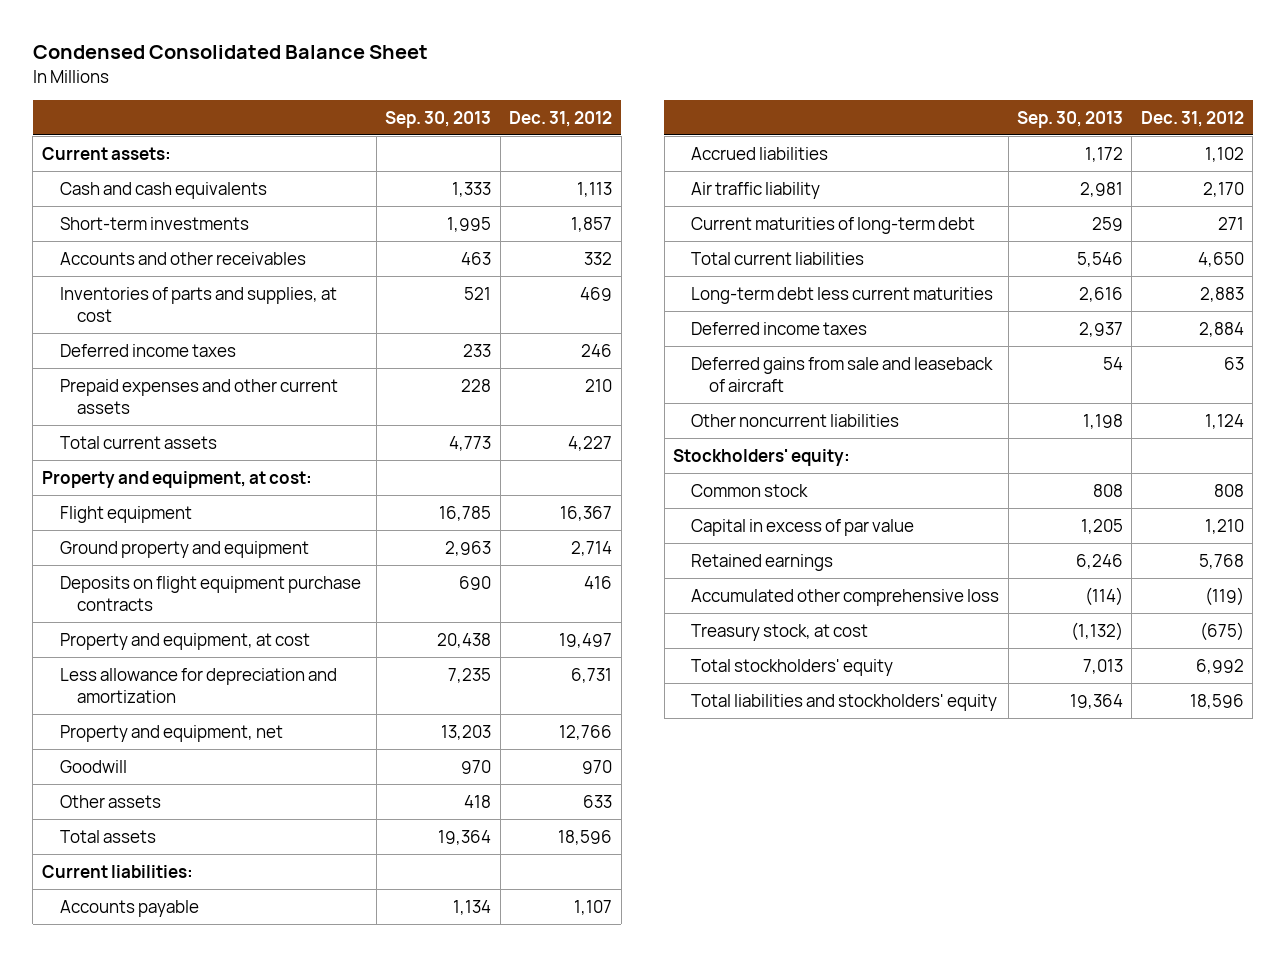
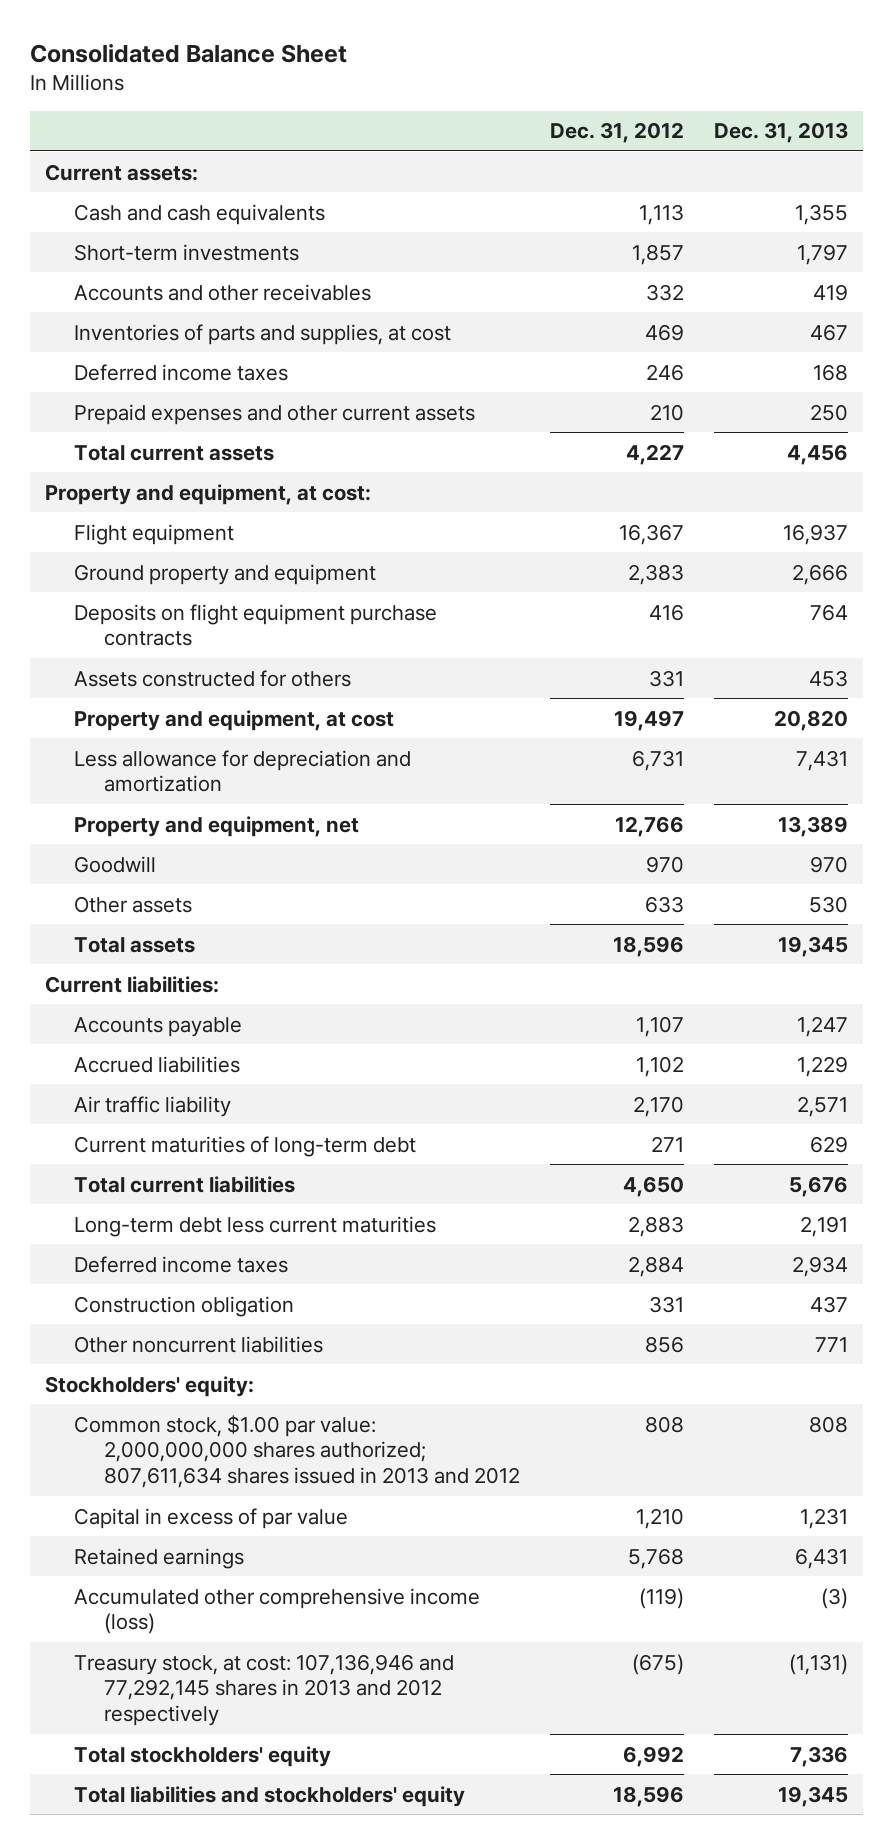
[32,45,428,60] Condensed Consolidated Balance Sheet -> [29,43,347,63] Consolidated Balance Sheet
[385,110,492,128] Sep. 30, 2013 -> none
none -> [713,122,848,144] Dec. 31, 2013
[571,540,613,556] 2,714 -> [627,563,684,585] 2,383
none -> [74,669,352,687] Assets constructed for others
[691,356,994,392] Deferred gains from sale and leaseback of aircraft -> none
none -> [74,1295,295,1317] Construction obligation
[1204,413,1244,429] 1,124 -> [644,1335,684,1353] 856
[691,483,809,497] Common stock -> [74,1414,520,1488] Common stock, $1.00 par value: 2,000,000,000 shares authorized; 807,611,634 shares issued in 2013 and 2012
[691,588,1000,606] Accumulated other comprehensive loss -> [74,1587,481,1635] Accumulated other comprehensive income (loss)
[691,623,869,641] Treasury stock, at cost -> [74,1653,455,1726] Treasury stock, at cost: 107,136,946 and 77,292,145 shares in 2013 and 2012 respectively

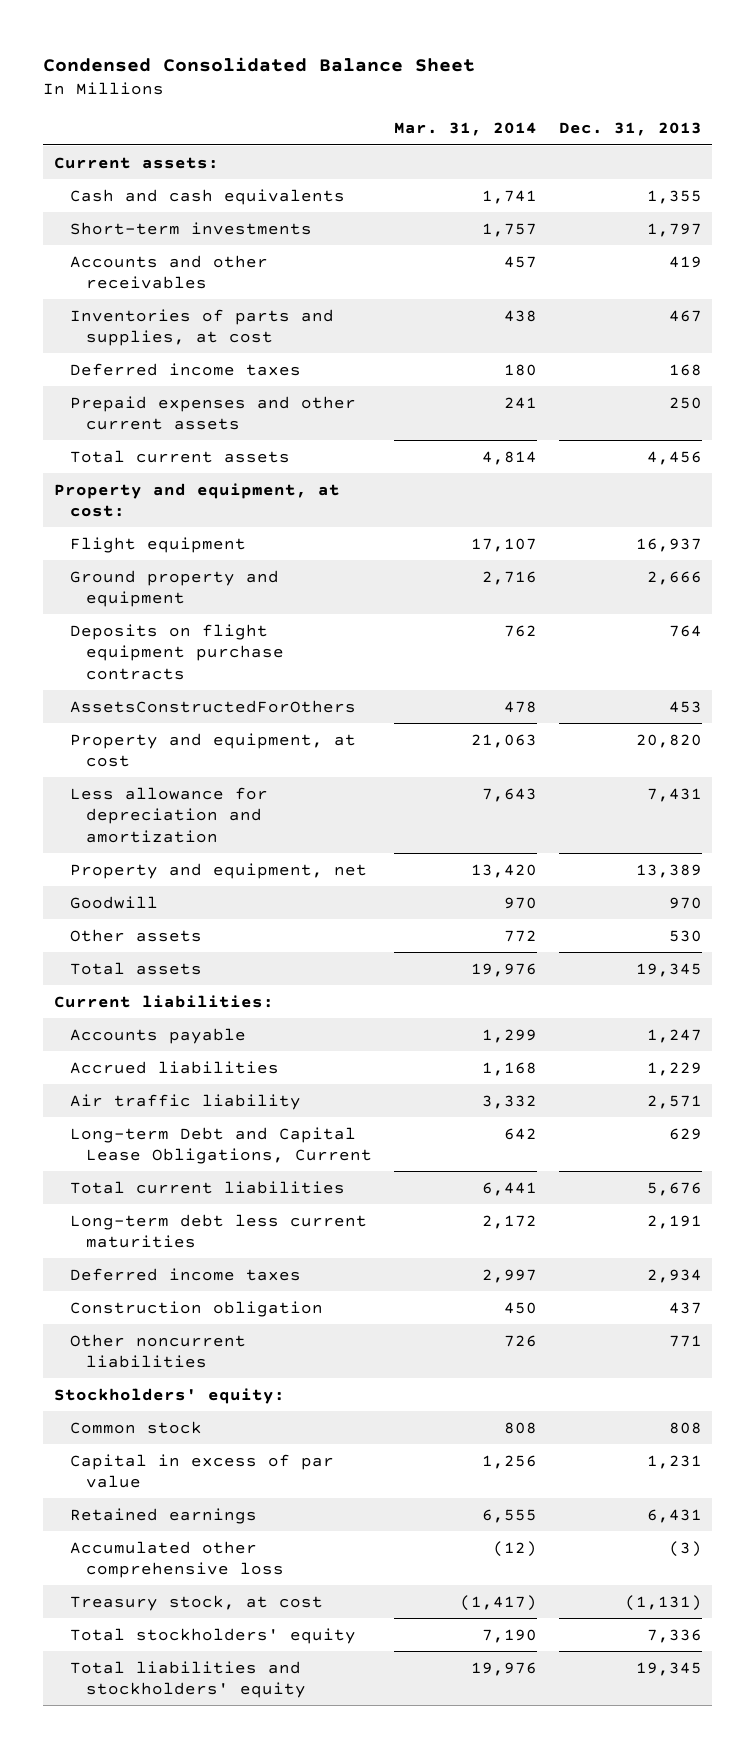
[29,43,347,63] Consolidated Balance Sheet -> [43,56,476,72] Condensed Consolidated Balance Sheet
[549,122,684,144] Dec. 31, 2012 -> none
none -> [393,122,537,137] Mar. 31, 2014
[74,669,352,687] Assets constructed for others -> [70,699,357,713] AssetsConstructedForOthers
[74,1135,417,1157] Current maturities of long-term debt -> [70,1126,373,1165] Long-term Debt and Capital Lease Obligations, Current
[74,1414,520,1488] Common stock, $1.00 par value: 2,000,000,000 shares authorized; 807,611,634 shares issued in 2013 and 2012 -> [70,1420,203,1434] Common stock
[74,1587,481,1635] Accumulated other comprehensive income (loss) -> [70,1540,285,1579] Accumulated other comprehensive loss
[74,1653,455,1726] Treasury stock, at cost: 107,136,946 and 77,292,145 shares in 2013 and 2012 respectively -> [70,1594,324,1611] Treasury stock, at cost

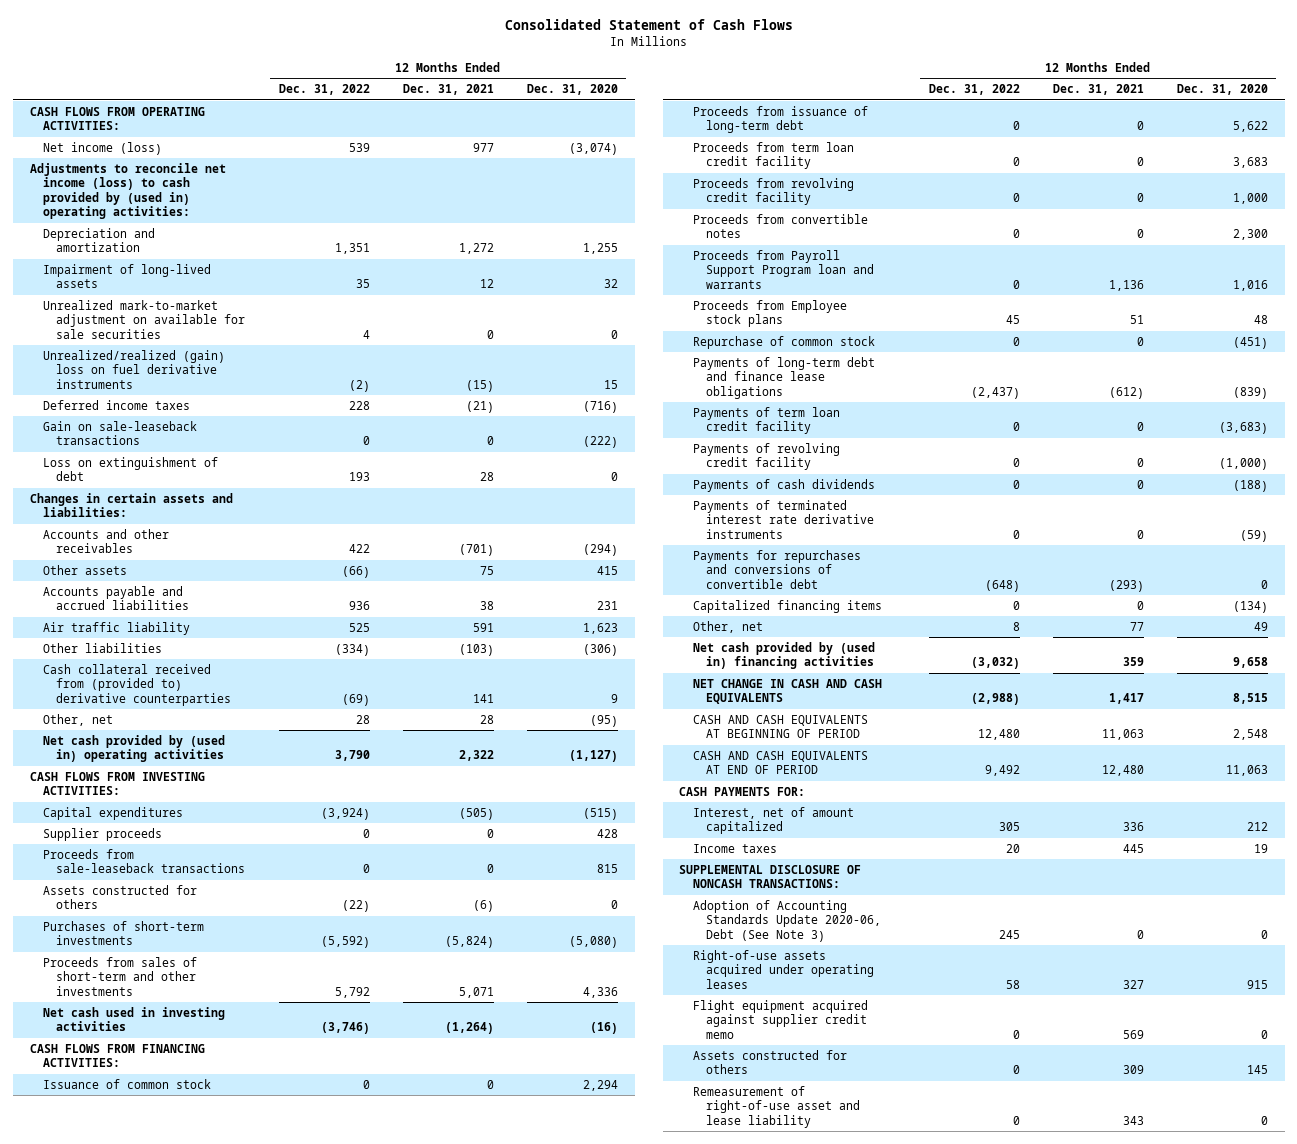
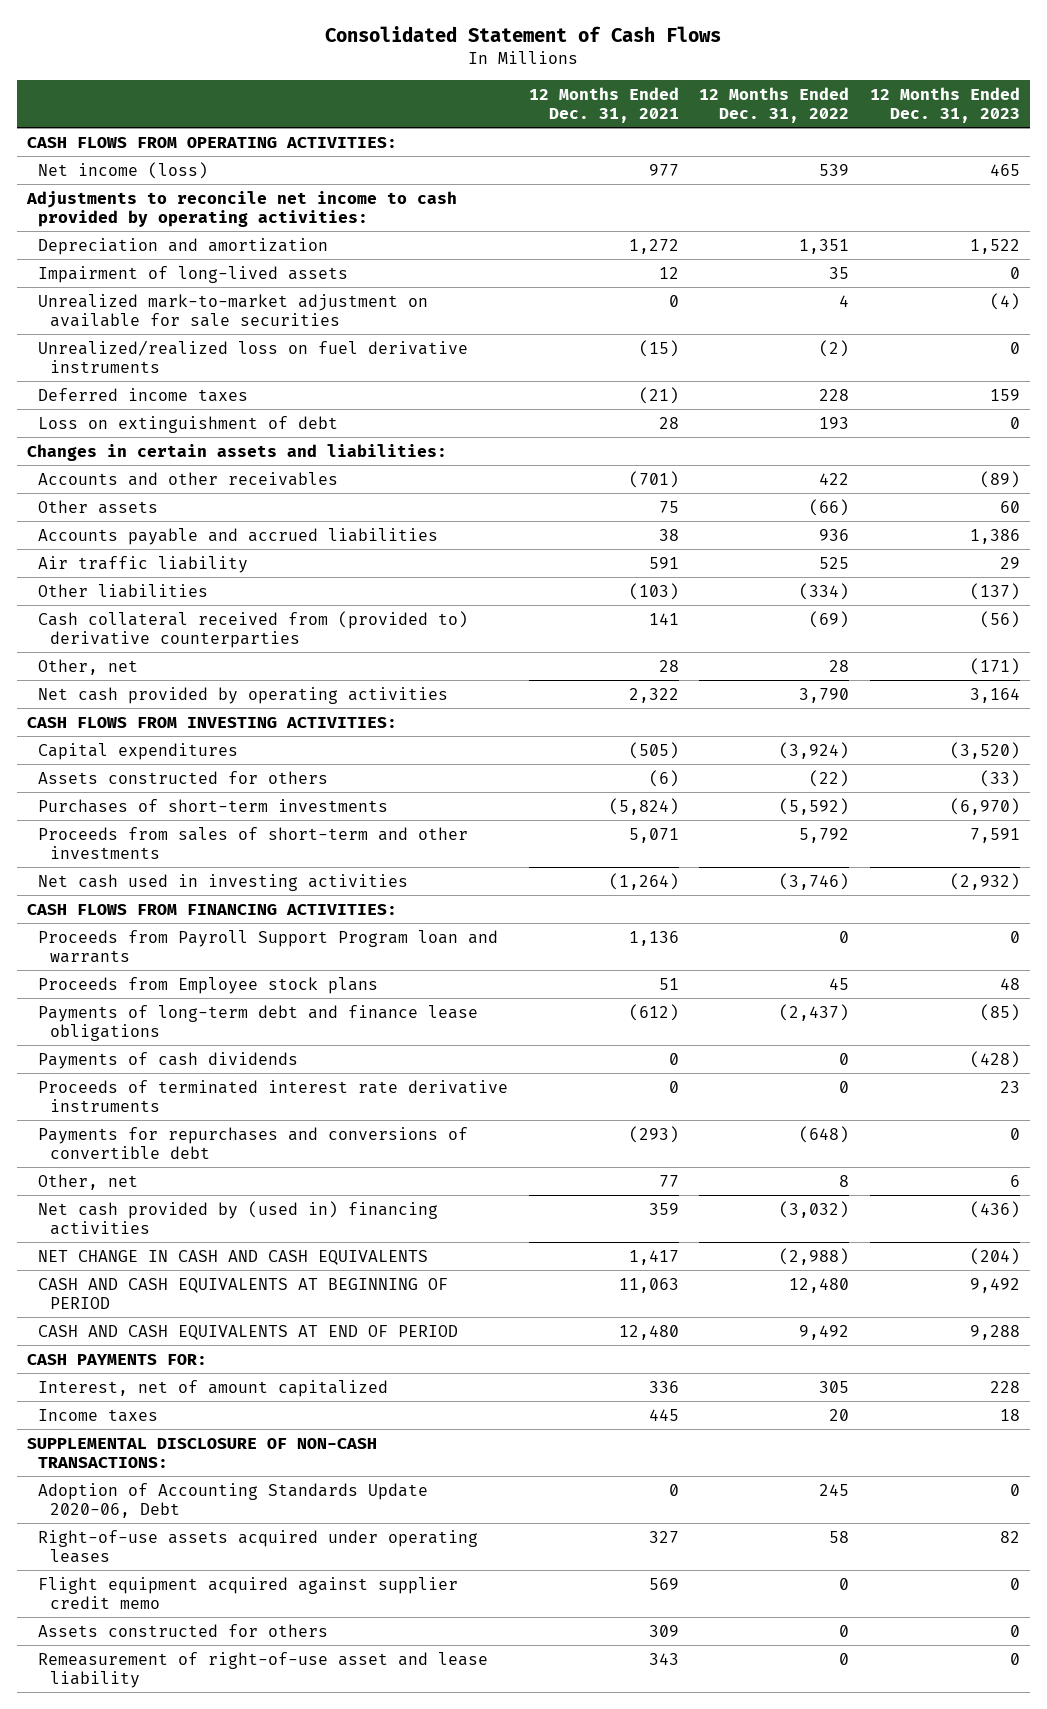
[527,83,619,95] Dec. 31, 2020 -> none
none -> [869,86,1020,123] 12 Months Ended Dec. 31, 2023
[29,162,226,220] Adjustments to reconcile net income (loss) to cash provided by (used in) operating activities: -> [26,190,458,227] Adjustments to reconcile net income to cash provided by operating activities:
[42,349,225,389] Unrealized/realized (gain) loss on fuel derivative instruments -> [38,339,469,373] Unrealized/realized loss on fuel derivative instruments
[42,420,197,446] Gain on sale-leaseback transactions -> none
[42,734,225,763] Net cash provided by (used in) operating activities -> [38,686,449,704] Net cash provided by operating activities
[42,827,162,841] Supplier proceeds -> none
[42,848,246,874] Proceeds from sale-leaseback transactions -> none
[42,1078,211,1089] Issuance of common stock -> none
[692,105,868,134] Proceeds from issuance of long-term debt -> none
[692,141,854,170] Proceeds from term loan credit facility -> none
[692,177,854,206] Proceeds from revolving credit facility -> none
[692,213,868,239] Proceeds from convertible notes -> none
[692,335,875,349] Repurchase of common stock -> none
[692,406,840,435] Payments of term loan credit facility -> none
[692,442,840,471] Payments of revolving credit facility -> none
[692,499,875,539] Payments of terminated interest rate derivative instruments -> [38,1079,509,1112] Proceeds of terminated interest rate derivative instruments
[692,599,882,613] Capitalized financing items -> none
[679,864,862,889] SUPPLEMENTAL DISCLOSURE OF NONCASH TRANSACTIONS: -> [27,1437,378,1468] SUPPLEMENTAL DISCLOSURE OF NON-CASH TRANSACTIONS:
[692,899,882,942] Adoption of Accounting Standards Update 2020-06, Debt (See Note 3) -> [38,1482,429,1518] Adoption of Accounting Standards Update 2020-06, Debt

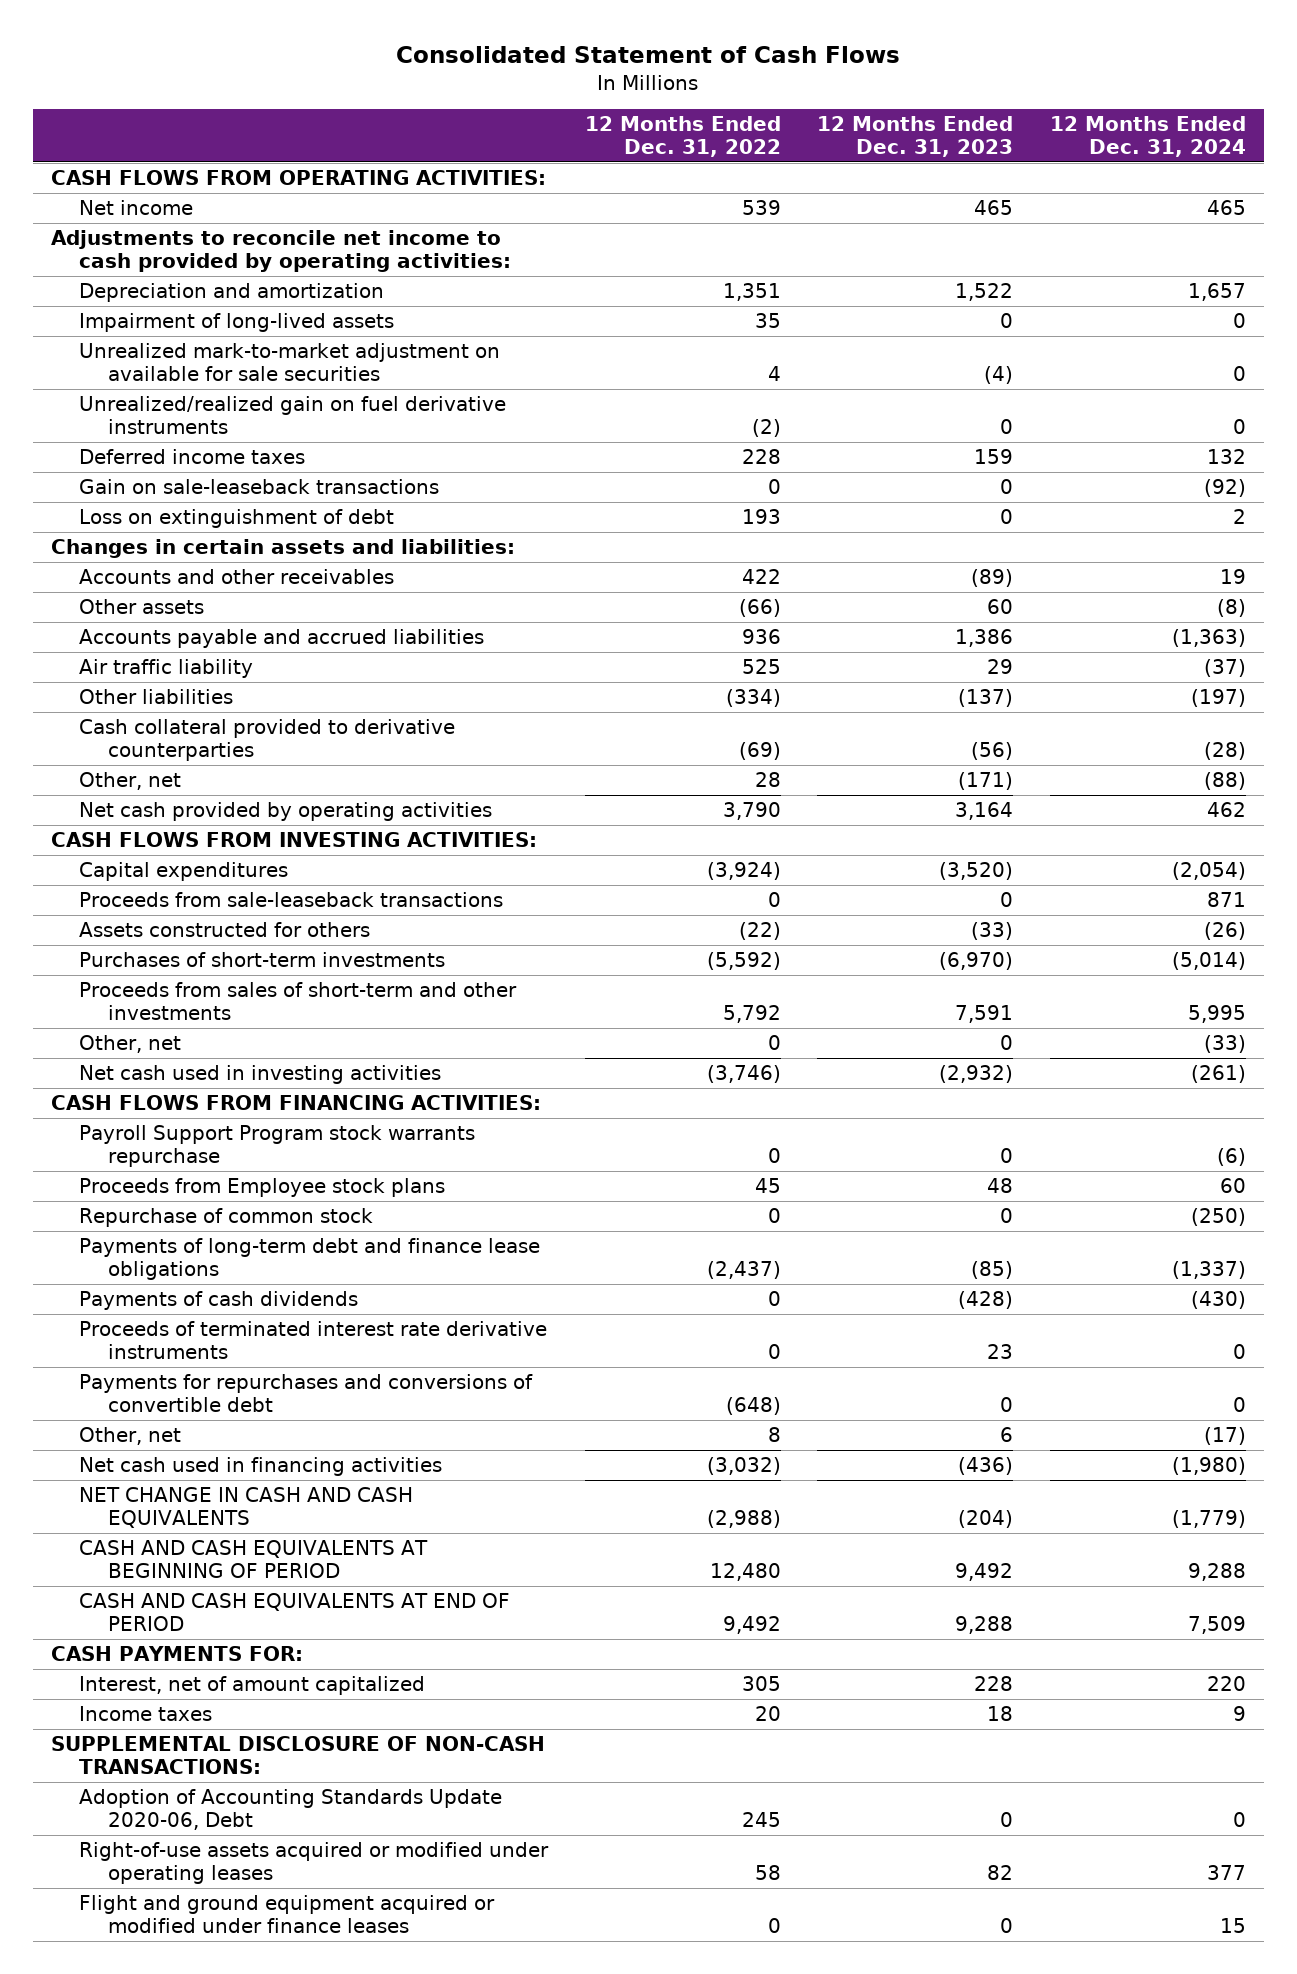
[528,86,679,123] 12 Months Ended Dec. 31, 2021 -> none
none -> [1049,116,1246,157] 12 Months Ended Dec. 31, 2024
[38,161,209,179] Net income (loss) -> [79,200,194,216] Net income
[38,339,469,373] Unrealized/realized loss on fuel derivative instruments -> [79,396,507,434] Unrealized/realized gain on fuel derivative instruments
none -> [79,479,440,495] Gain on sale-leaseback transactions
[38,610,469,648] Cash collateral received from (provided to) derivative counterparties -> [79,719,456,761] Cash collateral provided to derivative counterparties
none -> [79,892,504,908] Proceeds from sale-leaseback transactions
none -> [79,1035,182,1054] Other, net
[38,929,499,963] Proceeds from Payroll Support Program loan and warrants -> none
none -> [79,1125,476,1167] Payroll Support Program stock warrants repurchase
none -> [79,1208,374,1228] Repurchase of common stock
[38,1200,439,1235] Net cash provided by (used in) financing activities -> [79,1457,443,1477] Net cash used in financing activities
[38,1576,459,1609] Flight equipment acquired against supplier credit memo -> none
[38,1623,329,1637] Assets constructed for others -> none
[38,1651,489,1688] Remeasurement of right-of-use asset and lease liability -> none
[38,1529,479,1563] Right-of-use assets acquired under operating leases -> [79,1842,550,1884] Right-of-use assets acquired or modified under operating leases
none -> [79,1895,496,1933] Flight and ground equipment acquired or modified under finance leases

